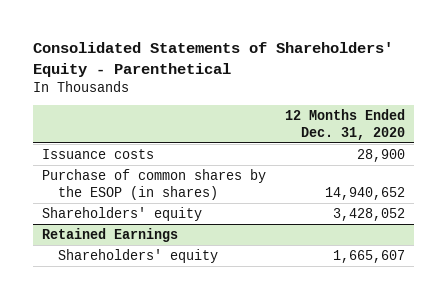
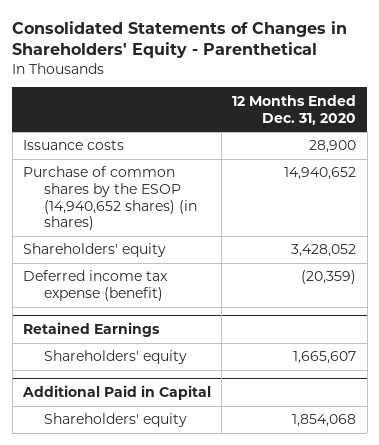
[32,42,393,78] Consolidated Statements of Shareholders' Equity - Parenthetical -> [12,20,348,59] Consolidated Statements of Changes in Shareholders' Equity - Parenthetical
[42,168,267,200] Purchase of common shares by the ESOP (in shares) -> [22,166,197,231] Purchase of common shares by the ESOP (14,940,652 shares) (in shares)
none -> [22,270,168,302] Deferred income tax expense (benefit)
none -> [21,384,211,400] Additional Paid in Capital
none -> [43,413,187,428] Shareholders' equity

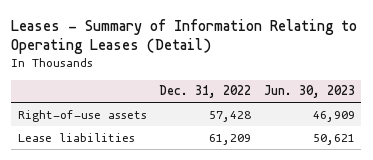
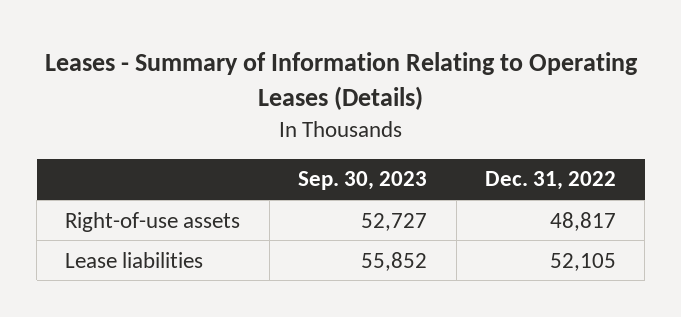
[11,18,358,55] Leases - Summary of Information Relating to Operating Leases (Detail) -> [44,52,638,111] Leases - Summary of Information Relating to Operating Leases (Details)
[264,85,356,99] Jun. 30, 2023 -> none
none -> [298,171,428,191] Sep. 30, 2023
[209,110,252,122] 57,428 -> [549,211,616,231] 48,817
[209,133,252,145] 61,209 -> [549,252,616,271] 52,105

